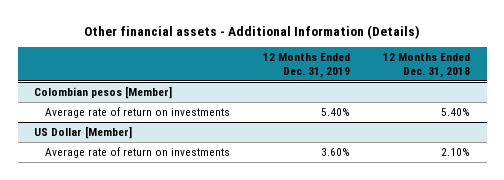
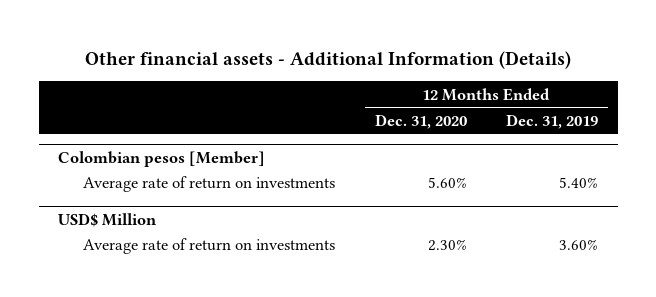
[383,53,471,79] 12 Months Ended Dec. 31, 2018 -> none
none -> [374,113,467,129] Dec. 31, 2020
[34,126,133,140] US Dollar [Member] -> [58,212,158,227] USD$ Million

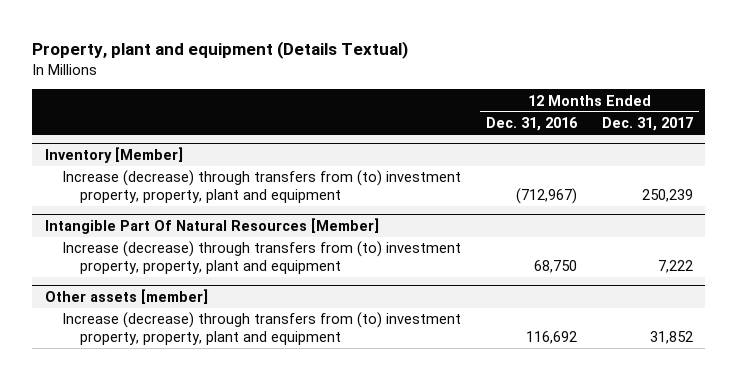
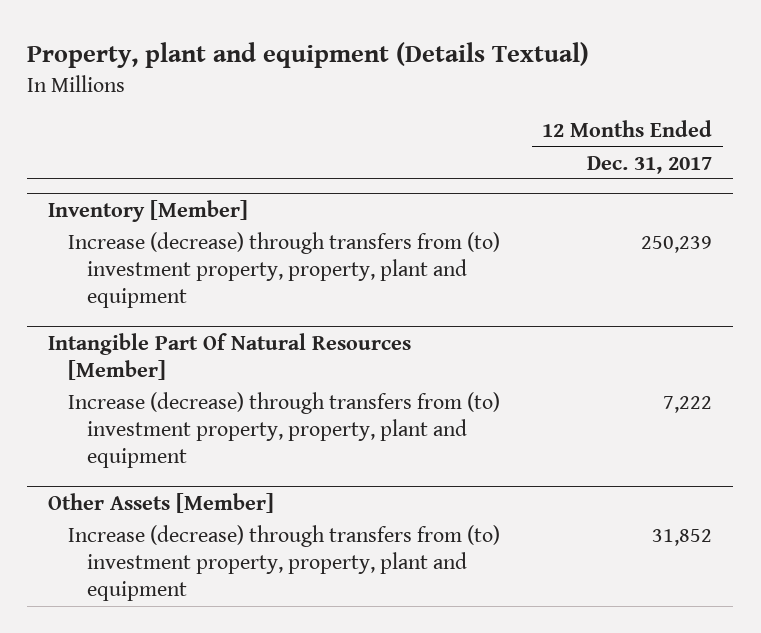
[486,117,579,132] Dec. 31, 2016 -> none
[44,289,208,305] Other assets [member] -> [48,492,275,513] Other Assets [Member]

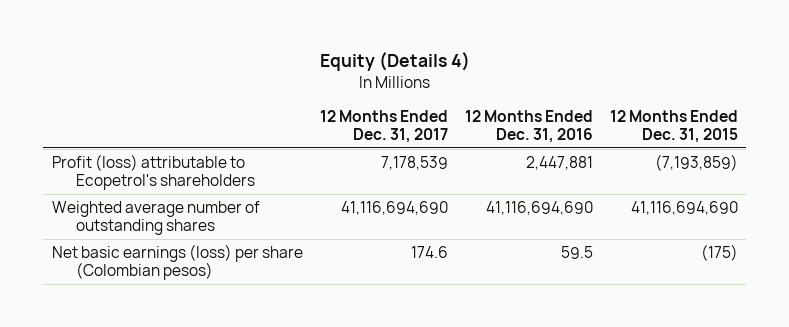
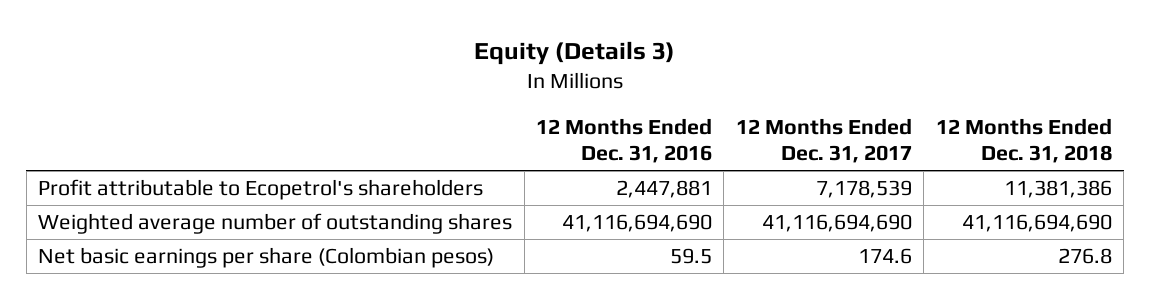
[319,51,470,71] Equity (Details 4) -> [473,41,675,66] Equity (Details 3)
[609,109,738,143] 12 Months Ended Dec. 31, 2015 -> none
none -> [935,117,1112,164] 12 Months Ended Dec. 31, 2018
[51,154,255,191] Profit (loss) attributable to Ecopetrol's shareholders -> [38,179,484,201] Profit attributable to Ecopetrol's shareholders
[51,244,303,281] Net basic earnings (loss) per share (Colombian pesos) -> [38,247,495,269] Net basic earnings per share (Colombian pesos)

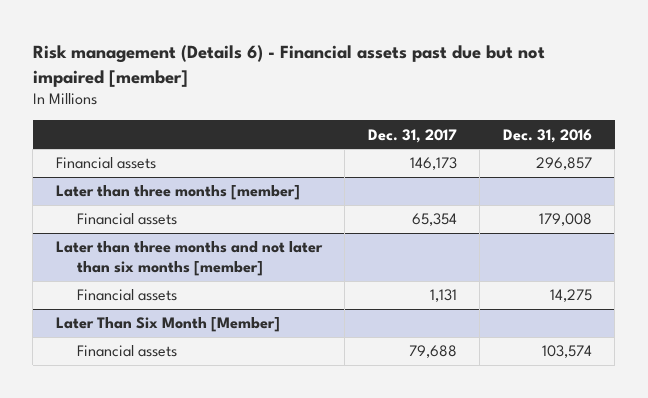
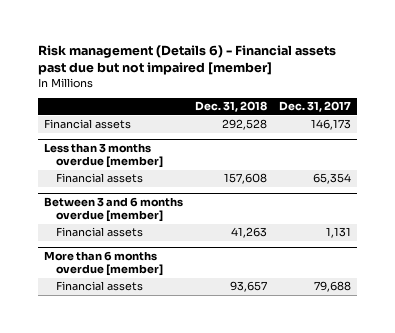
[502,128,592,143] Dec. 31, 2016 -> none
none -> [194,101,267,113] Dec. 31, 2018
[55,185,300,201] Later than three months [member] -> [43,142,164,169] Less than 3 months overdue [member]
[55,241,323,276] Later than three months and not later than six months [member] -> [43,196,183,223] Between 3 and 6 months overdue [member]
[55,317,280,333] Later Than Six Month [Member] -> [43,250,164,277] More than 6 months overdue [member]

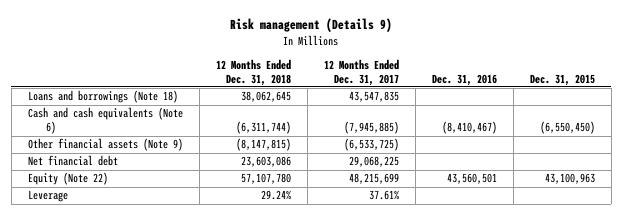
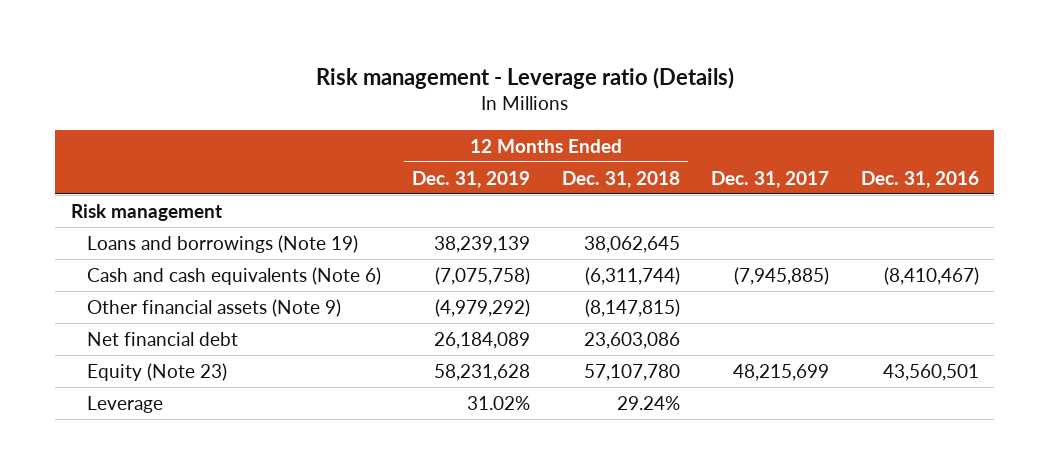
[230,18,393,33] Risk management (Details 9) -> [315,66,734,89] Risk management - Leverage ratio (Details)
[323,58,399,86] 12 Months Ended Dec. 31, 2017 -> none
[529,73,595,86] Dec. 31, 2015 -> none
none -> [412,170,531,188] Dec. 31, 2019
none -> [711,170,830,188] Dec. 31, 2017
none -> [70,203,222,221] Risk management
[27,90,178,104] Loans and borrowings (Note 18) -> [86,234,358,253] Loans and borrowings (Note 19)
[27,172,108,186] Equity (Note 22) -> [86,362,227,381] Equity (Note 23)

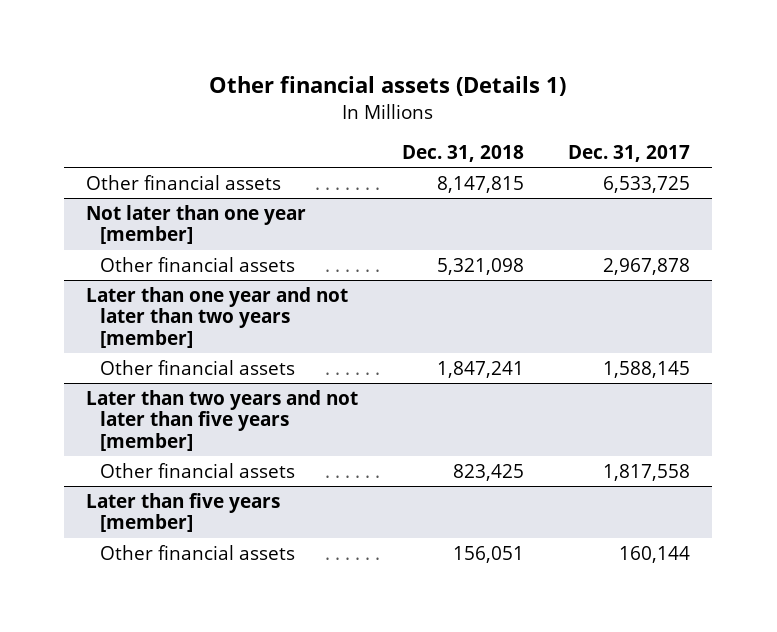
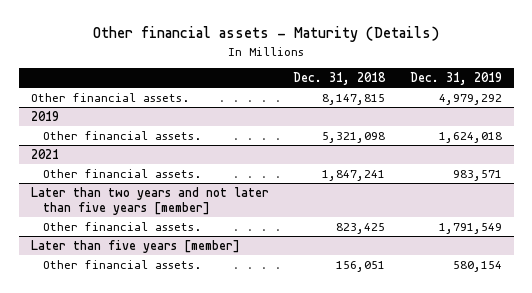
[209,76,567,97] Other financial assets (Details 1) -> [93,26,440,43] Other financial assets - Maturity (Details)
[568,145,691,163] Dec. 31, 2017 -> none
none -> [409,72,502,86] Dec. 31, 2019
[86,174,282,190] Other financial assets -> [30,92,189,102] Other financial assets.
[86,204,307,245] Not later than one year [member] -> [30,110,59,121] 2019
[99,256,295,272] Other financial assets -> [42,130,201,140] Other financial assets.
[86,286,349,349] Later than one year and not later than two years [member] -> [30,148,59,159] 2021
[99,359,295,375] Other financial assets -> [42,168,201,178] Other financial assets.
[99,462,295,478] Other financial assets -> [42,221,201,231] Other financial assets.
[99,544,295,560] Other financial assets -> [42,259,201,269] Other financial assets.

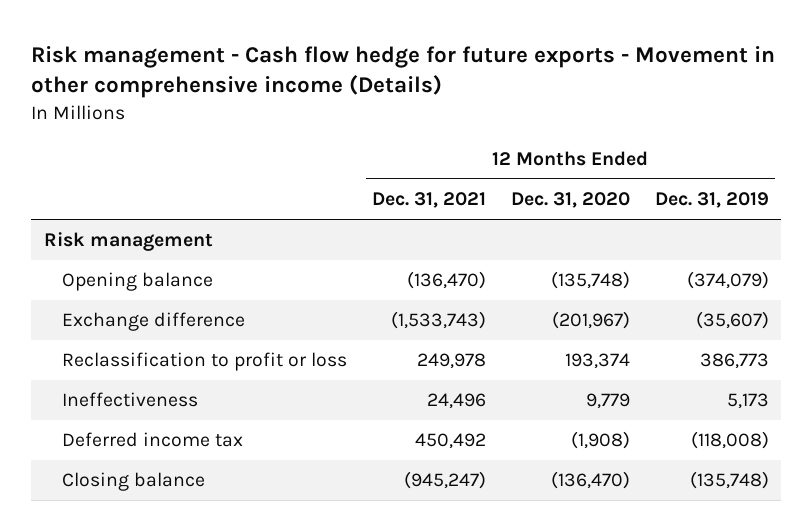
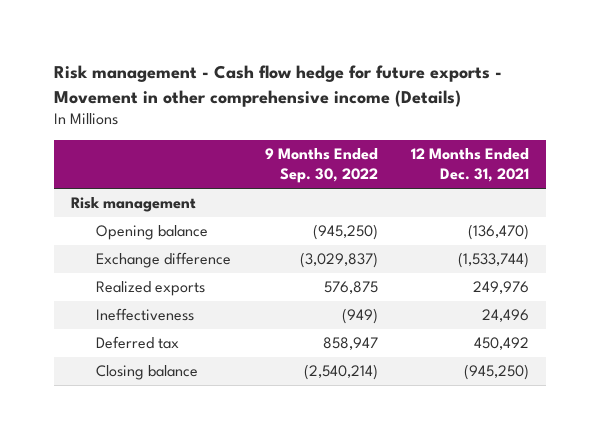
[510,192,630,209] Dec. 31, 2020 -> none
[654,192,769,209] Dec. 31, 2019 -> none
none -> [264,148,378,184] 9 Months Ended Sep. 30, 2022
[62,352,348,372] Reclassification to profit or loss -> none
[391,311,487,330] (1,533,743) -> [458,252,530,269] (1,533,744)
none -> [95,281,205,297] Realized exports
[62,432,244,448] Deferred income tax -> [95,336,179,350] Deferred tax
[404,471,487,490] (945,247) -> [464,364,530,381] (945,250)

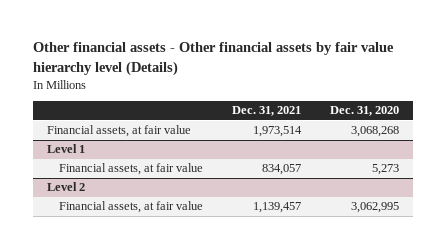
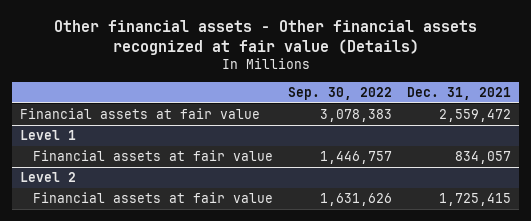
[32,42,394,76] Other financial assets - Other financial assets by fair value hierarchy level (Details) -> [53,20,477,55] Other financial assets - Other financial assets recognized at fair value (Details)
[329,106,399,117] Dec. 31, 2020 -> none
none -> [288,86,393,100] Sep. 30, 2022
[47,125,192,138] Financial assets, at fair value -> [19,108,260,120] Financial assets at fair value
[252,126,302,138] 1,973,514 -> [439,109,512,123] 2,559,472
[58,163,203,176] Financial assets, at fair value -> [32,150,273,162] Financial assets at fair value
[58,201,203,214] Financial assets, at fair value -> [32,192,273,204] Financial assets at fair value
[252,202,301,214] 1,139,457 -> [439,193,512,207] 1,725,415

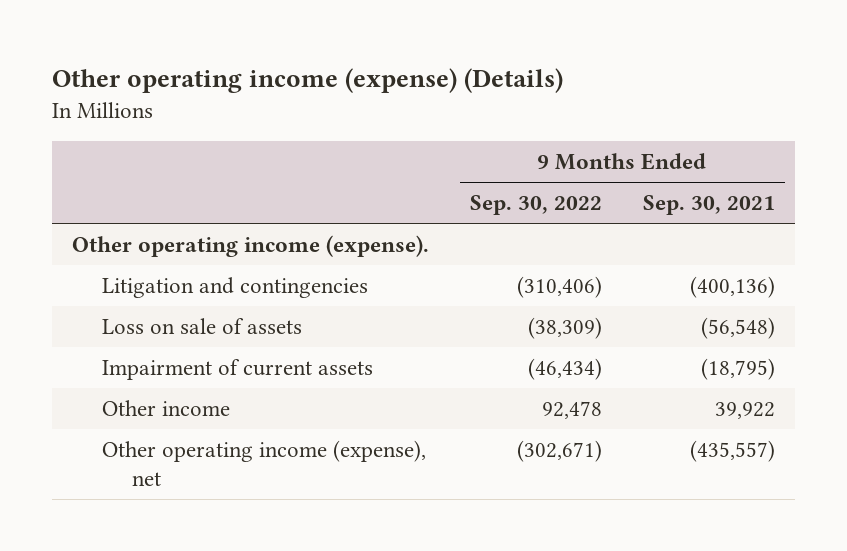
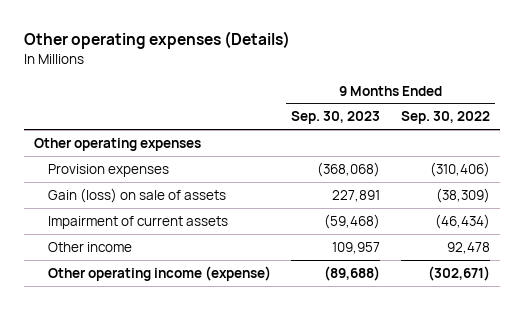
[51,68,563,94] Other operating income (expense) (Details) -> [24,31,291,50] Other operating expenses (Details)
[642,195,775,216] Sep. 30, 2021 -> none
none -> [291,111,381,125] Sep. 30, 2023
[72,234,430,257] Other operating income (expense). -> [34,137,202,151] Other operating expenses
[102,276,369,298] Litigation and contingencies -> [47,163,169,177] Provision expenses
[102,317,303,334] Loss on sale of assets -> [47,187,226,203] Gain (loss) on sale of assets
[102,439,427,487] Other operating income (expense), net -> [47,265,271,281] Other operating income (expense)

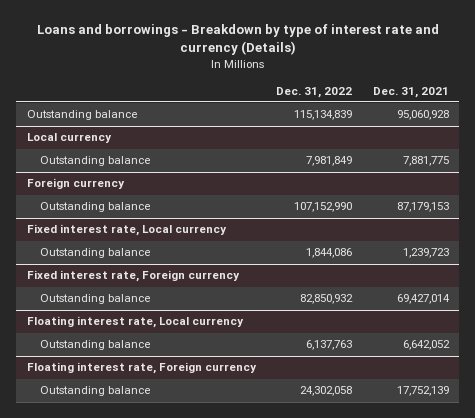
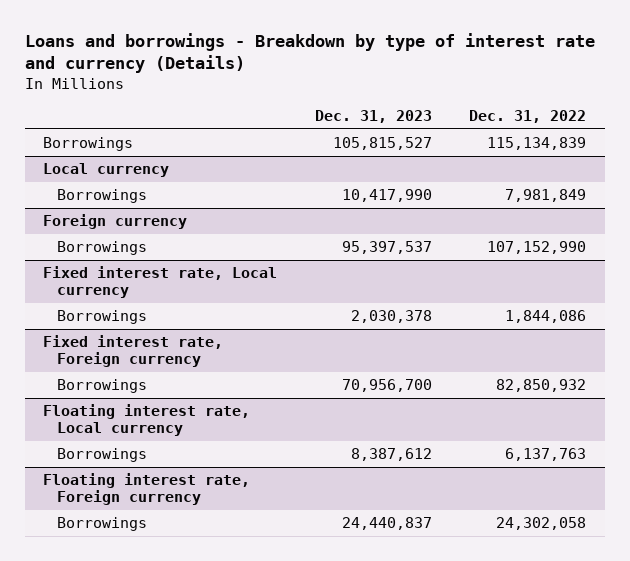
[372,86,449,98] Dec. 31, 2021 -> none
none -> [314,110,432,124] Dec. 31, 2023
[26,110,138,121] Outstanding balance -> [43,137,134,152] Borrowings
[39,156,151,167] Outstanding balance -> [56,189,147,204] Borrowings
[39,202,151,213] Outstanding balance -> [56,241,147,256] Borrowings
[39,248,151,259] Outstanding balance -> [56,310,147,325] Borrowings
[39,294,151,305] Outstanding balance -> [56,379,147,394] Borrowings
[39,340,151,351] Outstanding balance -> [56,448,147,463] Borrowings
[39,386,151,397] Outstanding balance -> [56,517,147,532] Borrowings

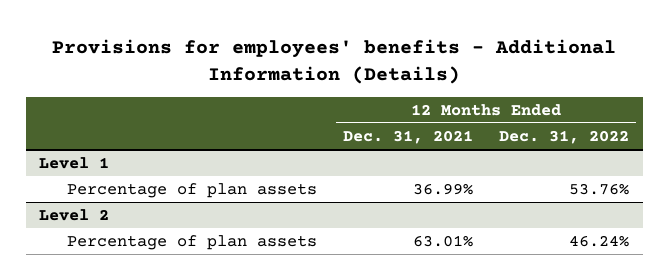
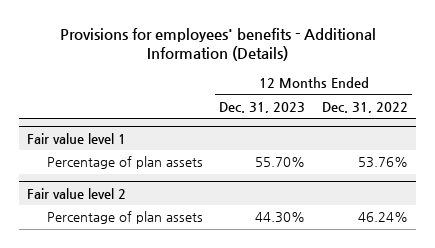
[342,130,473,145] Dec. 31, 2021 -> none
none -> [219,101,306,113] Dec. 31, 2023
[39,157,110,170] Level 1 -> [27,132,127,144] Fair value level 1
[39,209,110,222] Level 2 -> [27,187,127,199] Fair value level 2

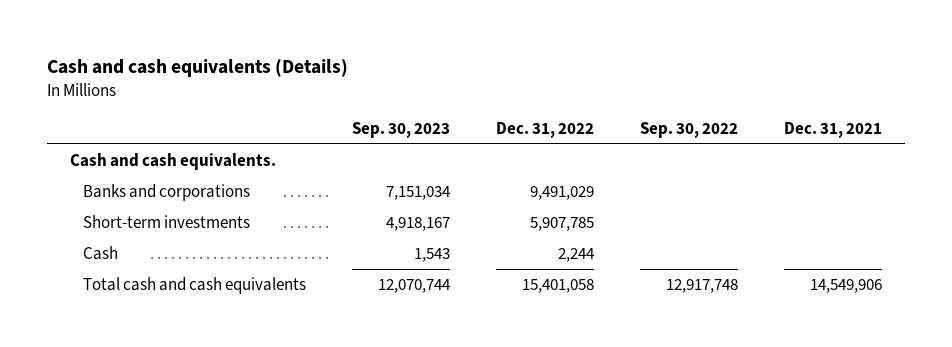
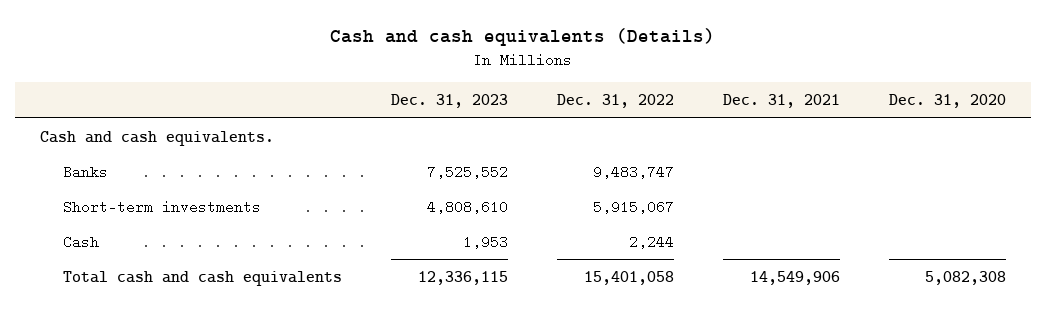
[351,121,450,138] Sep. 30, 2023 -> none
[639,121,738,138] Sep. 30, 2022 -> none
none -> [391,94,509,109] Dec. 31, 2023
none -> [889,94,1007,109] Dec. 31, 2020
[82,183,250,201] Banks and corporations -> [63,164,109,179] Banks
[529,185,594,200] 9,491,029 -> [593,164,675,179] 9,483,747
[529,216,594,231] 5,907,785 -> [593,199,675,214] 5,915,067

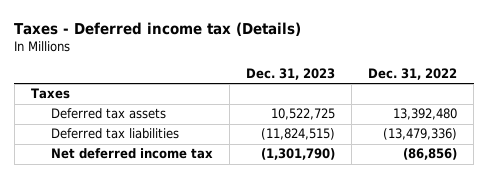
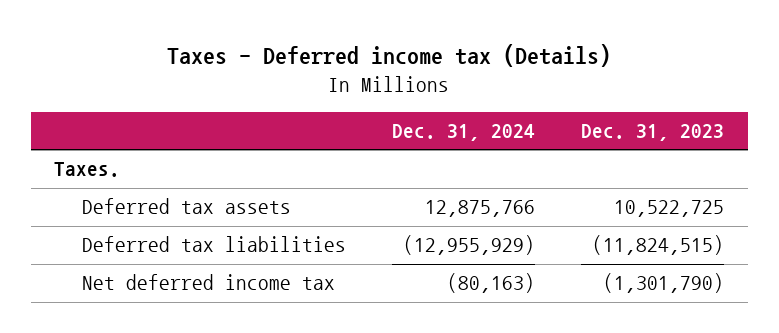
[368,67,458,80] Dec. 31, 2022 -> none
none -> [391,124,535,142] Dec. 31, 2024
[31,88,71,100] Taxes -> [54,162,121,178] Taxes.

